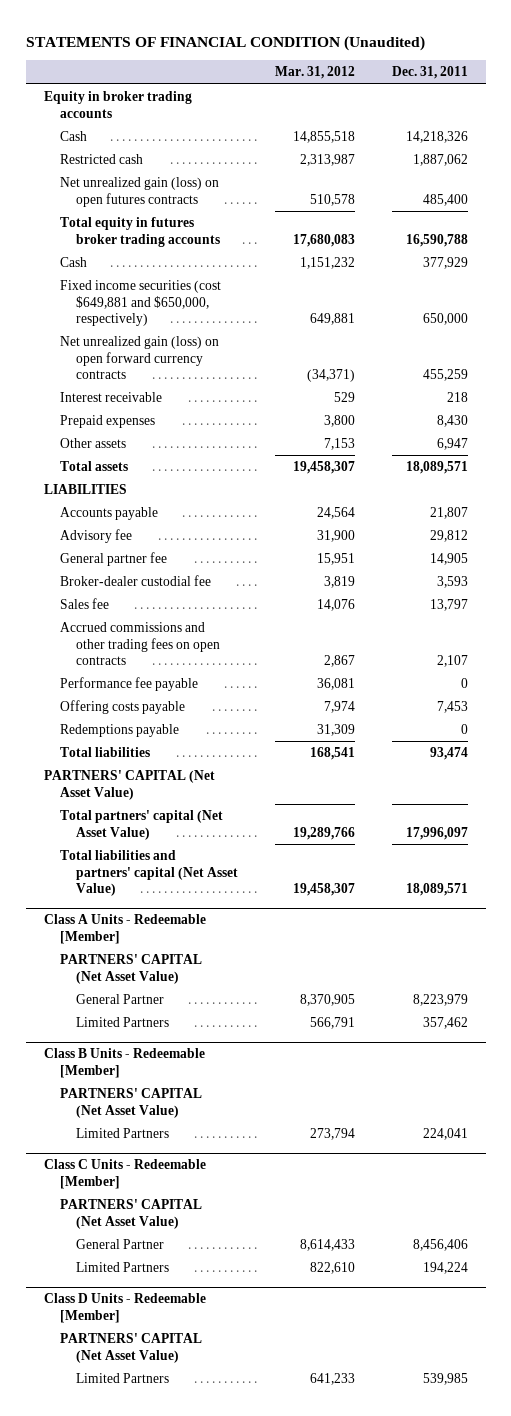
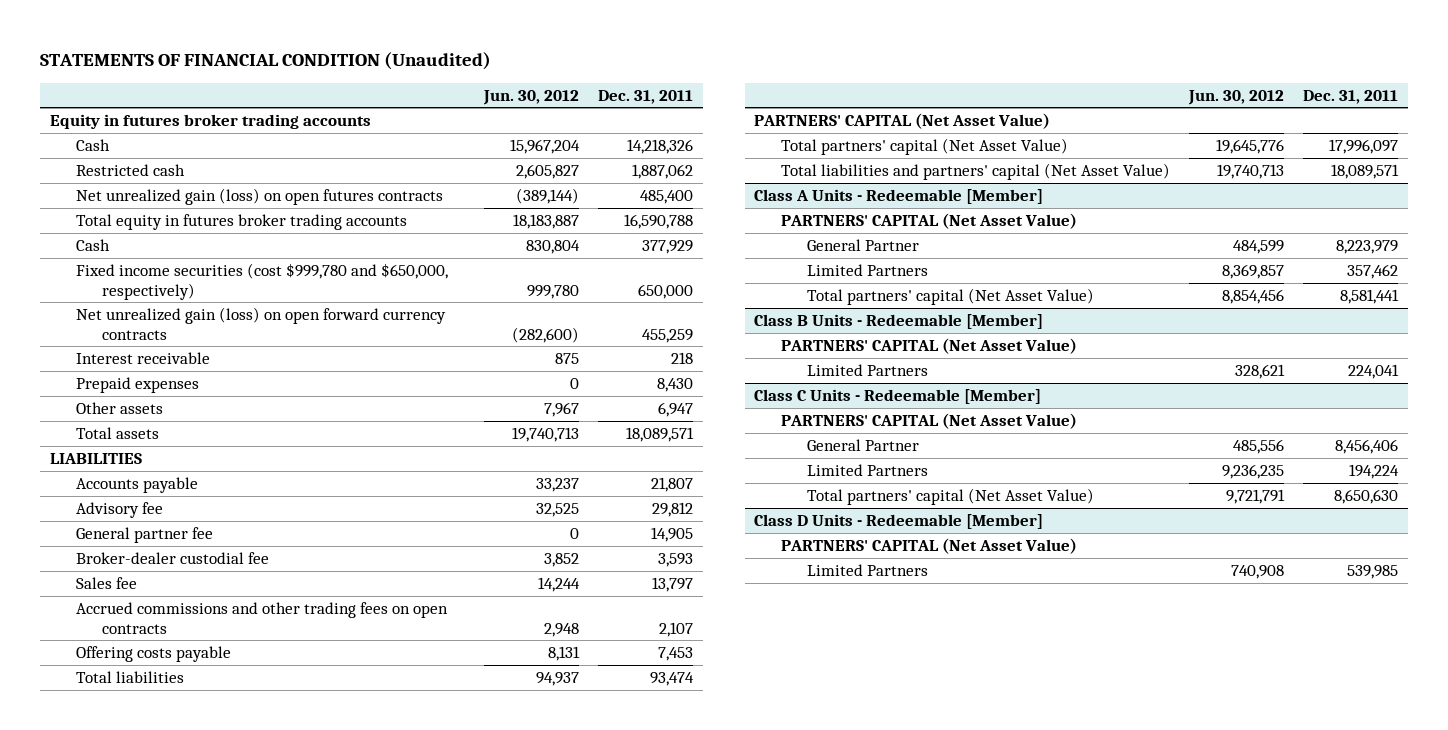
[275,66,356,80] Mar. 31, 2012 -> none
none -> [483,89,580,105] Jun. 30, 2012
[43,91,192,118] Equity in broker trading accounts -> [49,114,371,130] Equity in futures broker trading accounts
[60,280,222,326] Fixed income securities (cost $649,881 and $650,000, respectively) -> [76,263,449,300] Fixed income securities (cost $999,780 and $650,000, respectively)
[60,677,199,692] Performance fee payable -> none
[60,724,180,738] Redemptions payable -> none
none -> [806,288,1094,306] Total partners' capital (Net Asset Value)
none -> [806,488,1094,506] Total partners' capital (Net Asset Value)

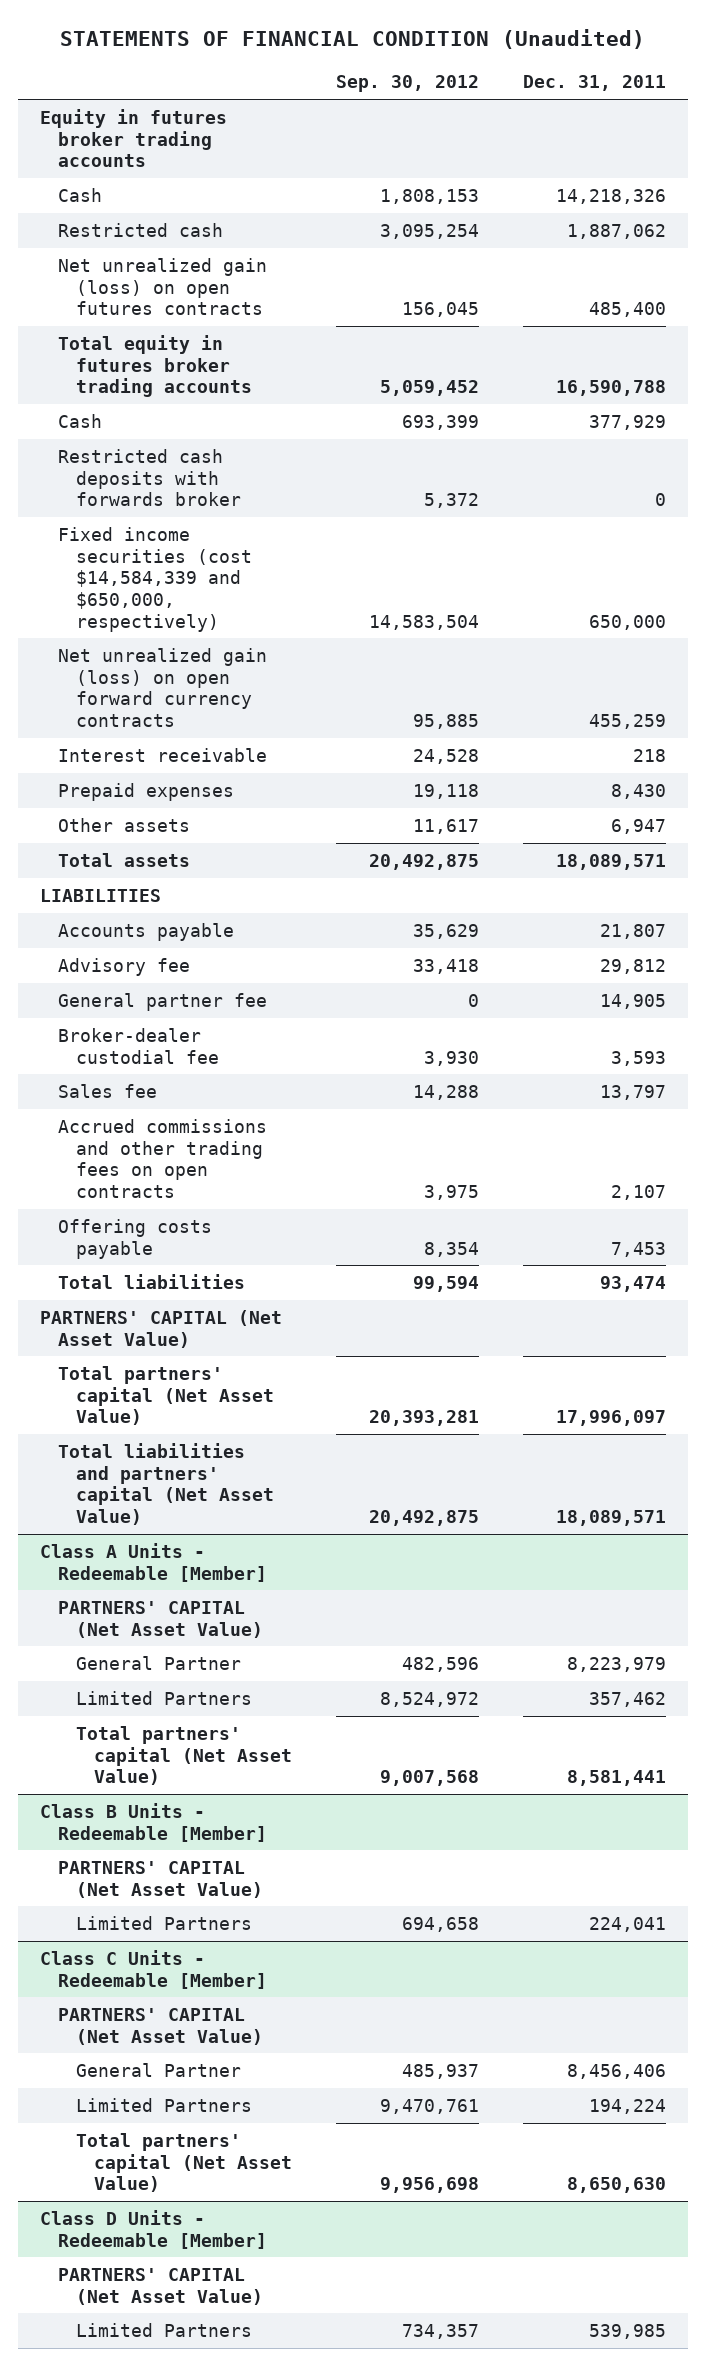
[483,89,580,105] Jun. 30, 2012 -> none
none -> [335,75,479,93] Sep. 30, 2012
none -> [58,448,241,507] Restricted cash deposits with forwards broker
[76,263,449,300] Fixed income securities (cost $999,780 and $650,000, respectively) -> [58,526,252,632] Fixed income securities (cost $14,584,339 and $650,000, respectively)

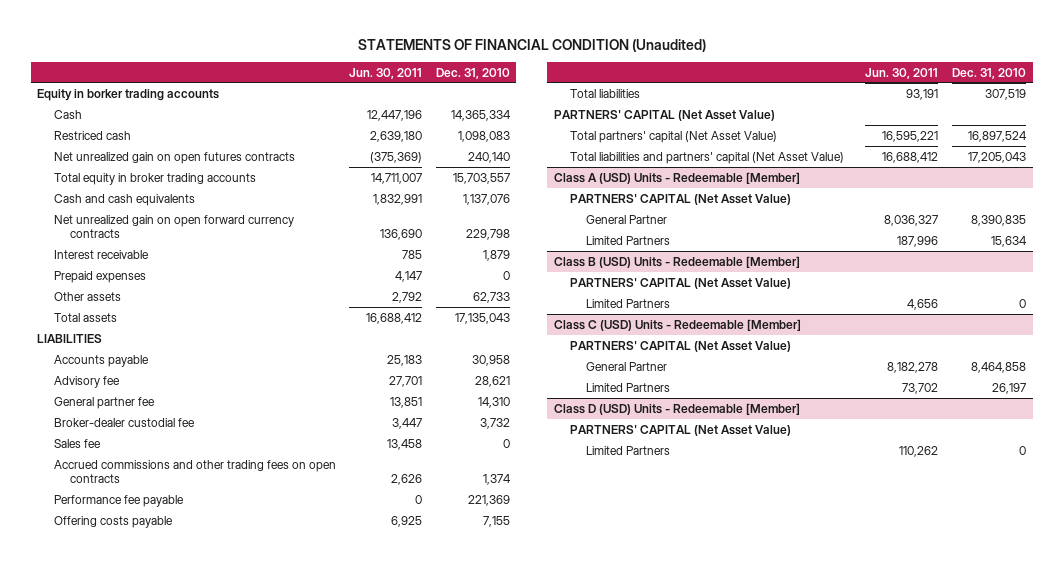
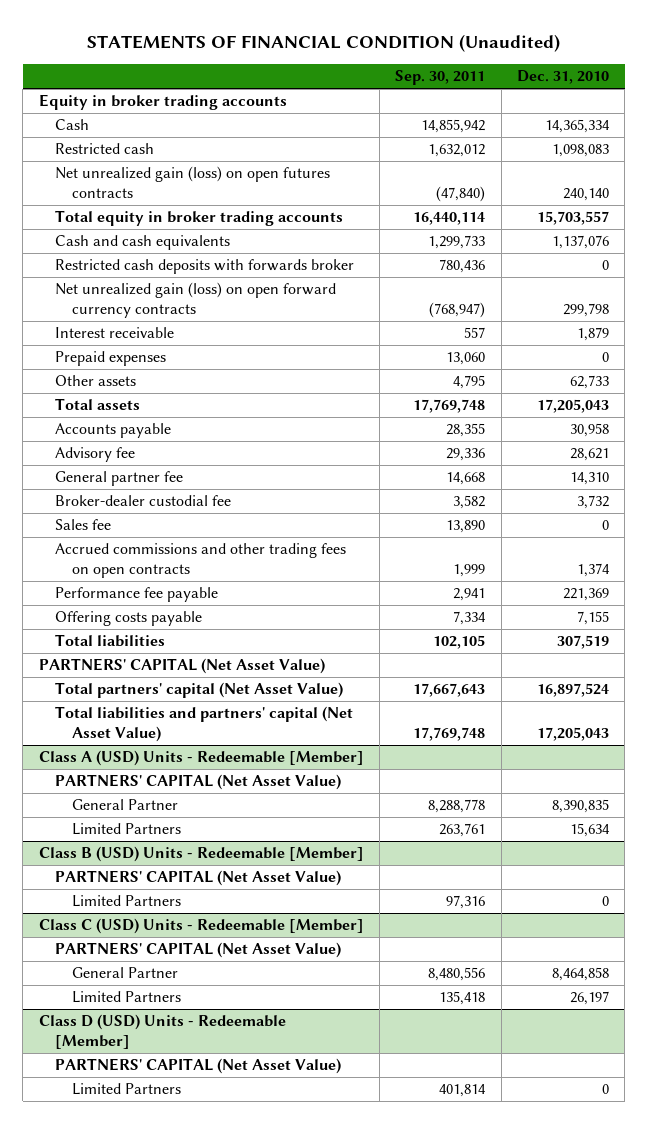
[349,67,423,79] Jun. 30, 2011 -> none
none -> [395,70,486,86] Sep. 30, 2011
[37,88,220,101] Equity in borker trading accounts -> [38,94,287,111] Equity in broker trading accounts
[53,130,131,140] Restriced cash -> [55,143,155,155] Restricted cash
[53,151,295,164] Net unrealized gain on open futures contracts -> [55,166,331,198] Net unrealized gain (loss) on open futures contracts
none -> [55,259,355,275] Restricted cash deposits with forwards broker
[53,214,294,239] Net unrealized gain on open forward currency contracts -> [55,282,337,318] Net unrealized gain (loss) on open forward currency contracts
[465,229,510,241] 229,798 -> [563,302,610,317] 299,798
[37,333,103,343] LIABILITIES -> none
[454,312,510,324] 17,135,043 -> [537,399,610,414] 17,205,043

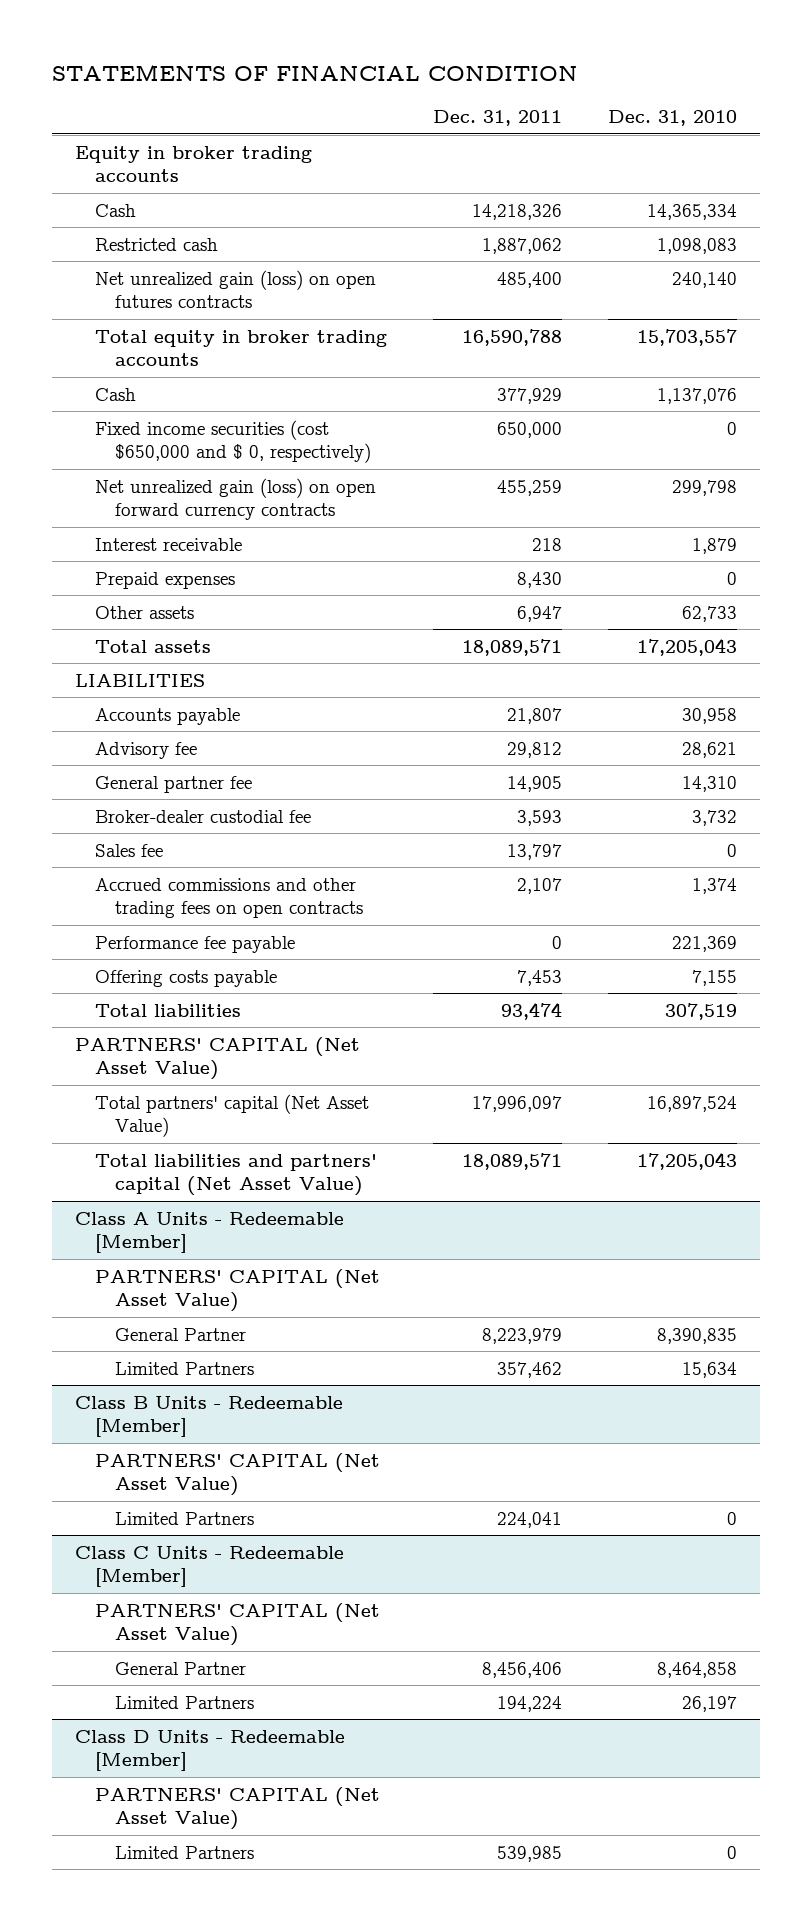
[86,33,560,52] STATEMENTS OF FINANCIAL CONDITION (Unaudited) -> [51,63,578,81] STATEMENTS OF FINANCIAL CONDITION
[395,70,486,86] Sep. 30, 2011 -> none
none -> [432,109,562,126] Dec. 31, 2011
[55,259,355,275] Restricted cash deposits with forwards broker -> none
[55,235,231,251] Cash and cash equivalents -> [94,387,136,401] Cash
none -> [94,419,371,464] Fixed income securities (cost $650,000 and $ 0, respectively)
none -> [74,673,205,687] LIABILITIES
[38,750,364,767] Class A (USD) Units - Redeemable [Member] -> [74,1211,344,1254] Class A Units - Redeemable [Member]
[38,846,364,863] Class B (USD) Units - Redeemable [Member] -> [74,1395,343,1438] Class B Units - Redeemable [Member]
[38,918,364,935] Class C (USD) Units - Redeemable [Member] -> [74,1545,344,1588] Class C Units - Redeemable [Member]
[38,1014,286,1049] Class D (USD) Units - Redeemable [Member] -> [74,1729,345,1772] Class D Units - Redeemable [Member]

